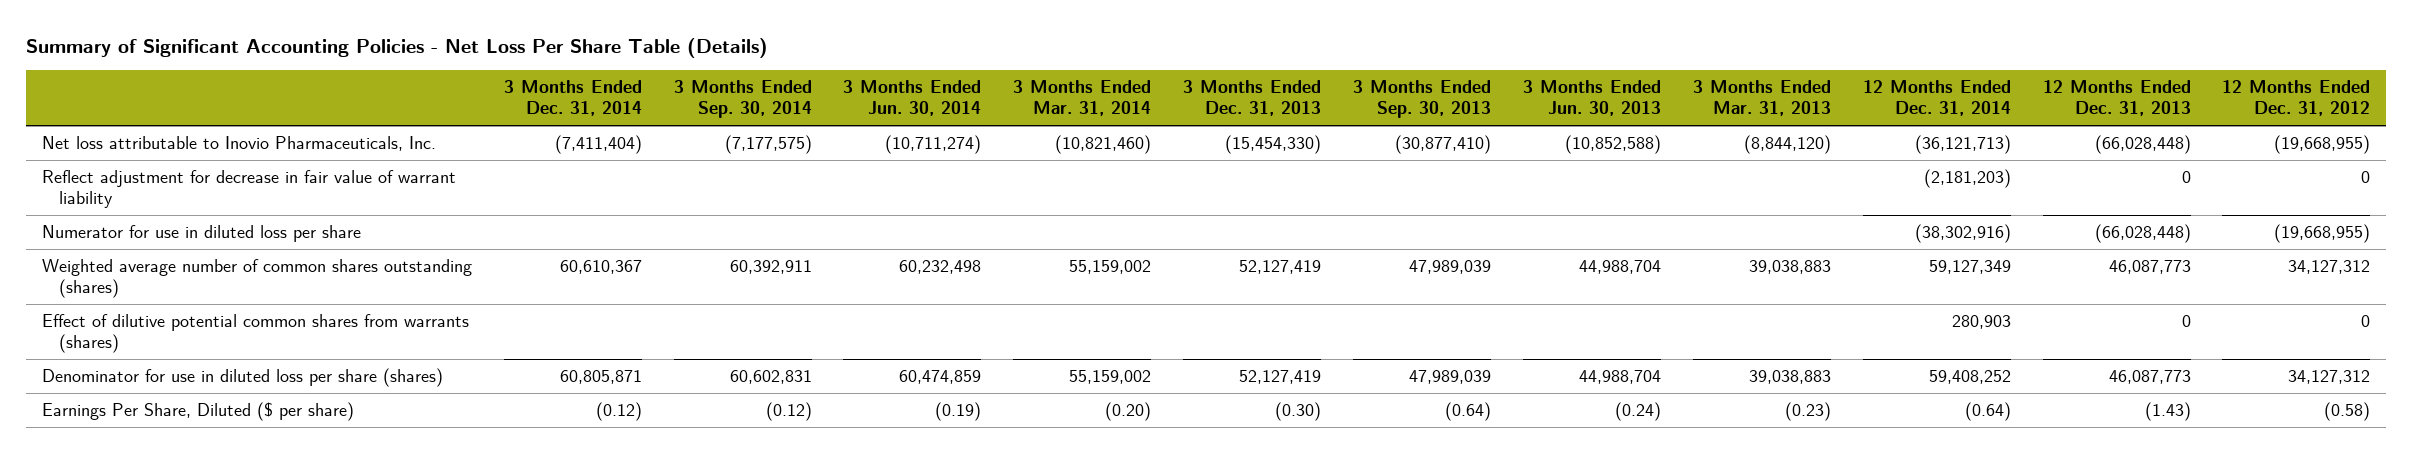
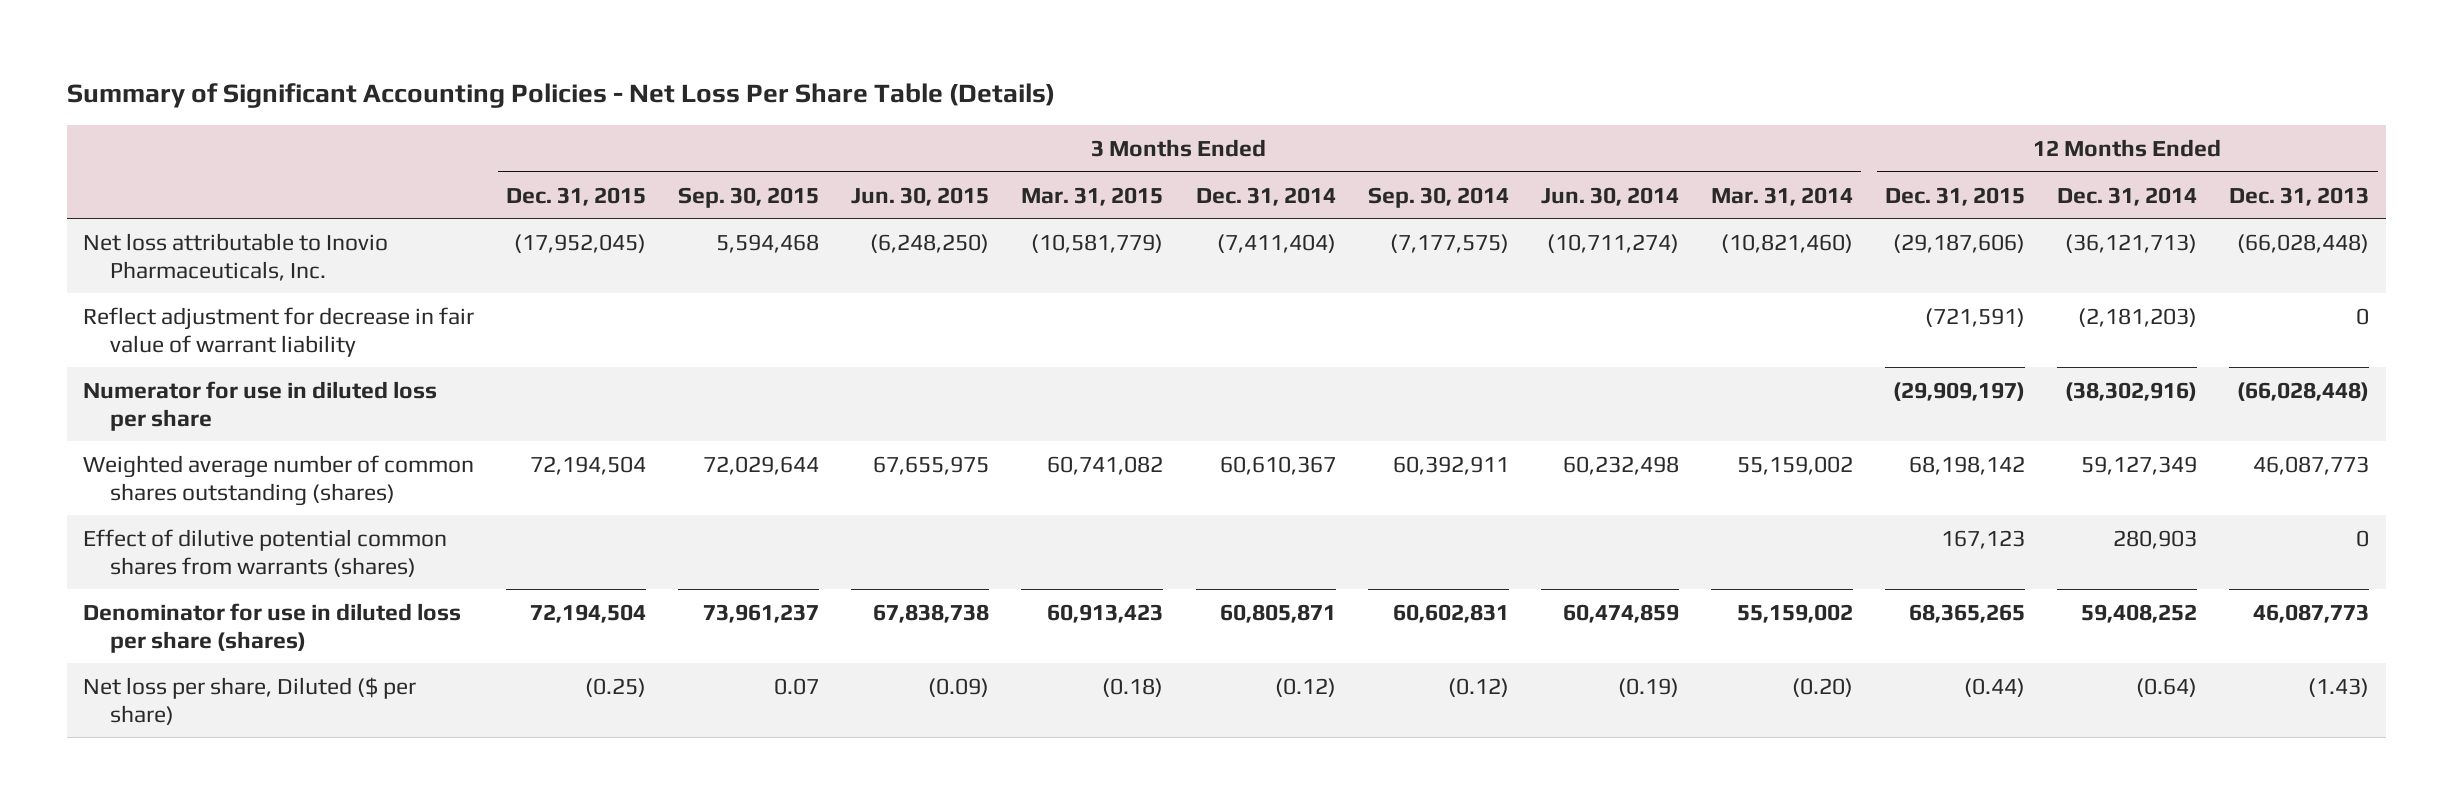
[1183,80,1322,117] 3 Months Ended Dec. 31, 2013 -> none
[1353,80,1492,119] 3 Months Ended Sep. 30, 2013 -> none
[1522,80,1661,117] 3 Months Ended Jun. 30, 2013 -> none
[1692,80,1831,117] 3 Months Ended Mar. 31, 2013 -> none
[2222,80,2371,117] 12 Months Ended Dec. 31, 2012 -> none
none -> [505,186,646,206] Dec. 31, 2015
none -> [678,186,820,208] Sep. 30, 2015
none -> [851,186,990,206] Jun. 30, 2015
none -> [1021,186,1164,206] Mar. 31, 2015
none -> [1885,186,2026,206] Dec. 31, 2015
[41,402,354,422] Earnings Per Share, Diluted ($ per share) -> [82,676,416,725] Net loss per share, Diluted ($ per share)

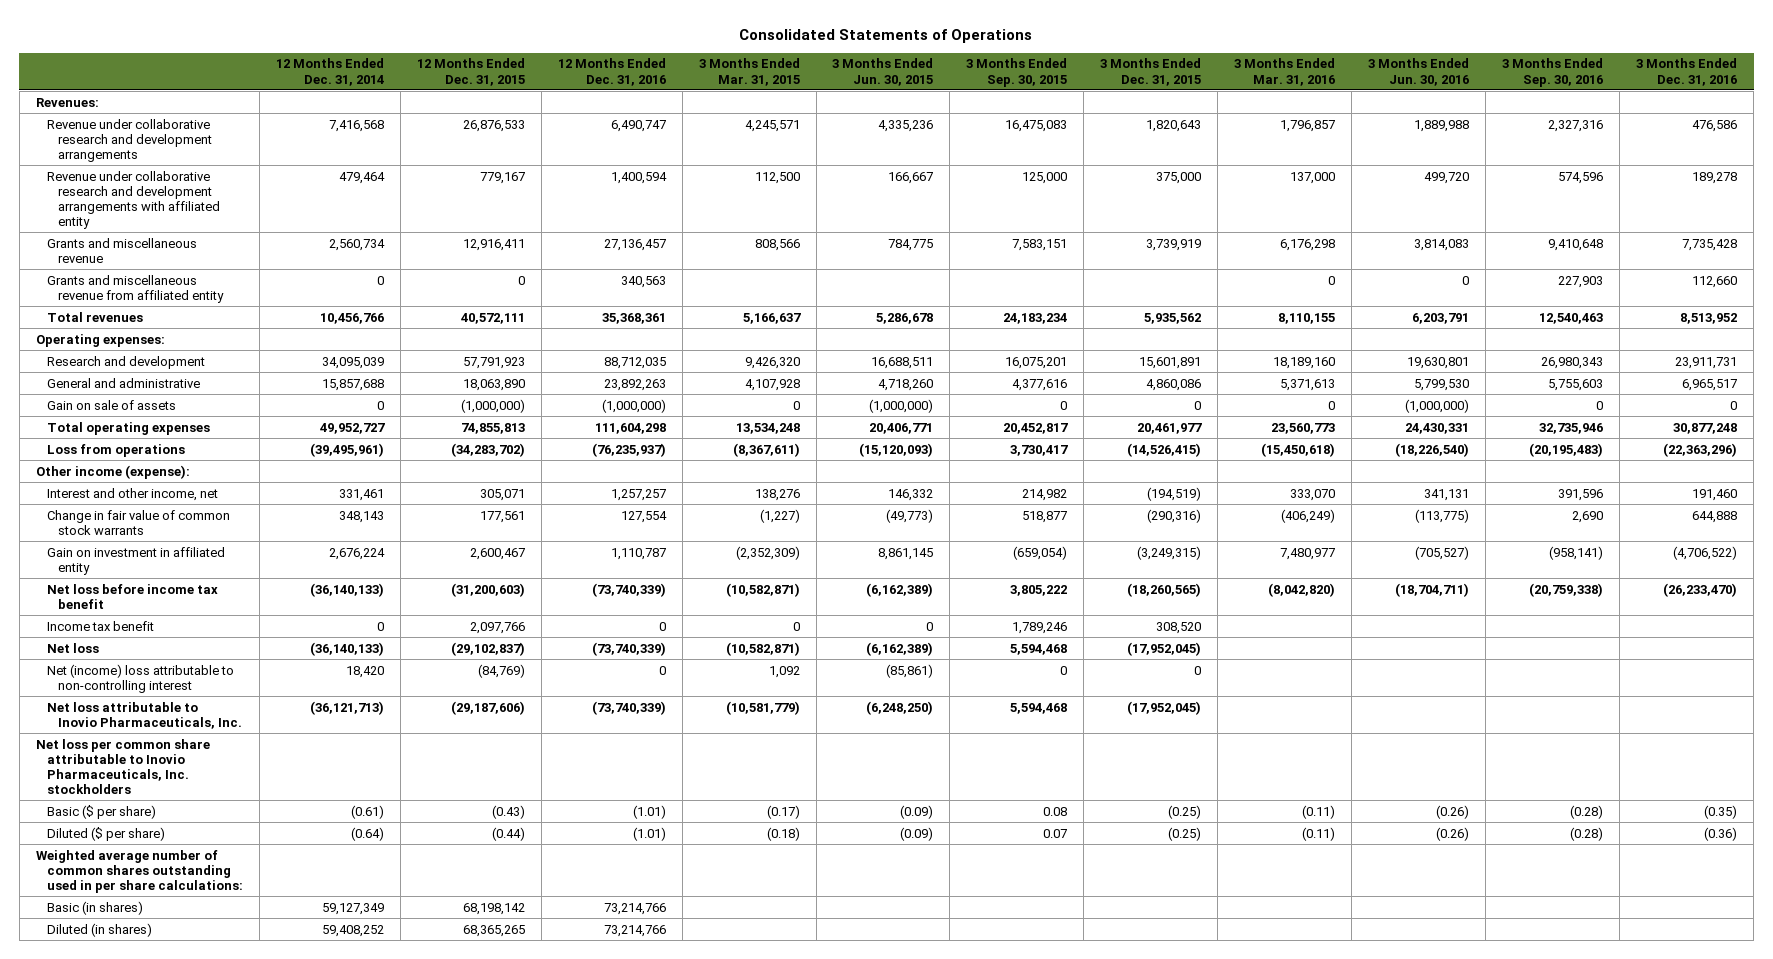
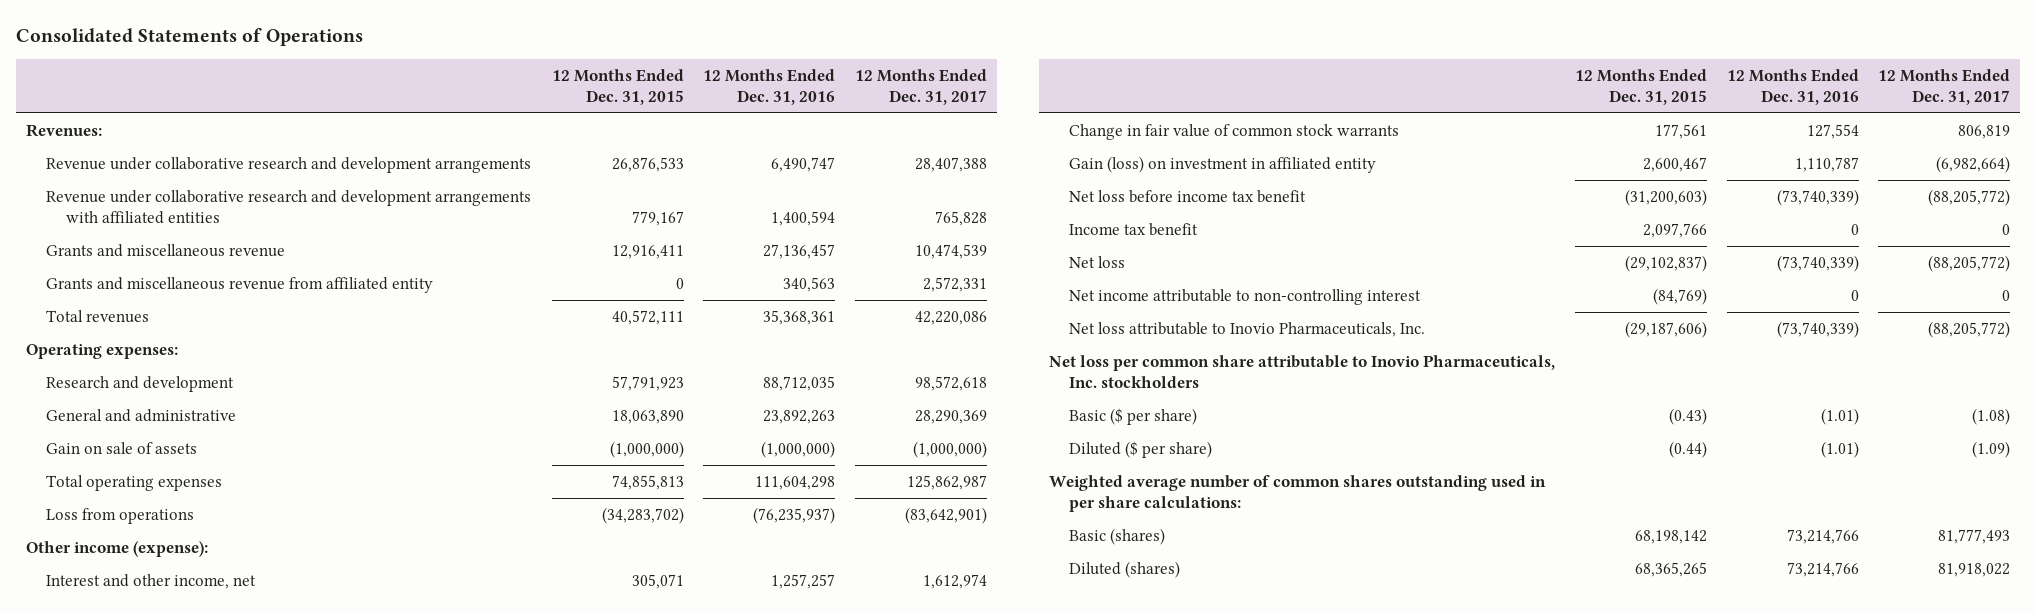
[275,58,384,86] 12 Months Ended Dec. 31, 2014 -> none
[698,58,800,86] 3 Months Ended Mar. 31, 2015 -> none
[832,58,934,86] 3 Months Ended Jun. 30, 2015 -> none
[966,58,1068,87] 3 Months Ended Sep. 30, 2015 -> none
[1100,58,1202,86] 3 Months Ended Dec. 31, 2015 -> none
[1234,58,1336,86] 3 Months Ended Mar. 31, 2016 -> none
[1368,58,1470,86] 3 Months Ended Jun. 30, 2016 -> none
[1502,58,1604,87] 3 Months Ended Sep. 30, 2016 -> none
[1636,58,1738,86] 3 Months Ended Dec. 31, 2016 -> none
none -> [855,68,988,105] 12 Months Ended Dec. 31, 2017
[46,170,220,230] Revenue under collaborative research and development arrangements with affiliated entity -> [46,189,532,224] Revenue under collaborative research and development arrangements with affiliated entities
[46,546,225,575] Gain on investment in affiliated entity -> [1069,155,1377,173] Gain (loss) on investment in affiliated entity
[46,663,234,693] Net (income) loss attributable to non-controlling interest -> [1069,288,1422,305] Net income attributable to non-controlling interest
[46,900,143,915] Basic (in shares) -> [1069,527,1166,545] Basic (shares)
[46,922,152,937] Diluted (in shares) -> [1069,560,1181,578] Diluted (shares)

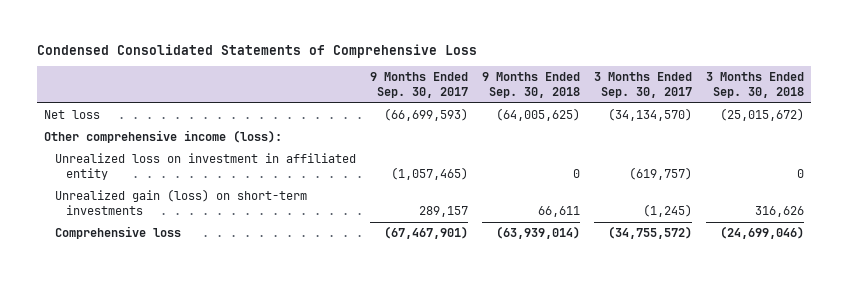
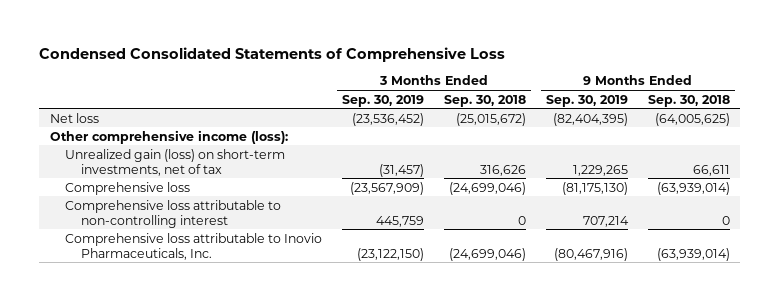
[369,72,468,98] 9 Months Ended Sep. 30, 2017 -> none
[593,72,692,98] 3 Months Ended Sep. 30, 2017 -> none
none -> [342,94,425,107] Sep. 30, 2019
none -> [546,94,629,107] Sep. 30, 2019
[54,153,356,180] Unrealized loss on investment in affiliated entity -> none
[54,189,307,215] Unrealized gain (loss) on short-term investments -> [65,148,286,176] Unrealized gain (loss) on short-term investments, net of tax
none -> [65,199,282,228] Comprehensive loss attributable to non-controlling interest
none -> [65,232,323,260] Comprehensive loss attributable to Inovio Pharmaceuticals, Inc.

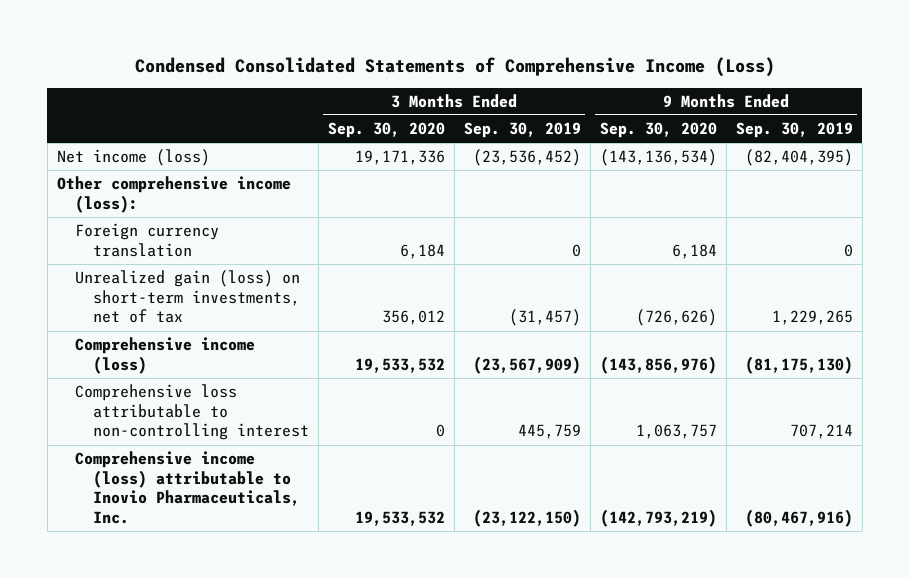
[39,47,506,63] Condensed Consolidated Statements of Comprehensive Loss -> [134,56,775,77] Condensed Consolidated Statements of Comprehensive Income (Loss)
[444,94,527,107] Sep. 30, 2018 -> none
[648,94,731,107] Sep. 30, 2018 -> none
none -> [327,121,445,138] Sep. 30, 2020
none -> [599,121,717,138] Sep. 30, 2020
[49,112,99,123] Net loss -> [56,149,210,167] Net income (loss)
none -> [74,223,219,257] Foreign currency translation
[65,181,191,195] Comprehensive loss -> [74,337,255,374] Comprehensive income (loss)
[65,232,323,260] Comprehensive loss attributable to Inovio Pharmaceuticals, Inc. -> [74,451,300,525] Comprehensive income (loss) attributable to Inovio Pharmaceuticals, Inc.

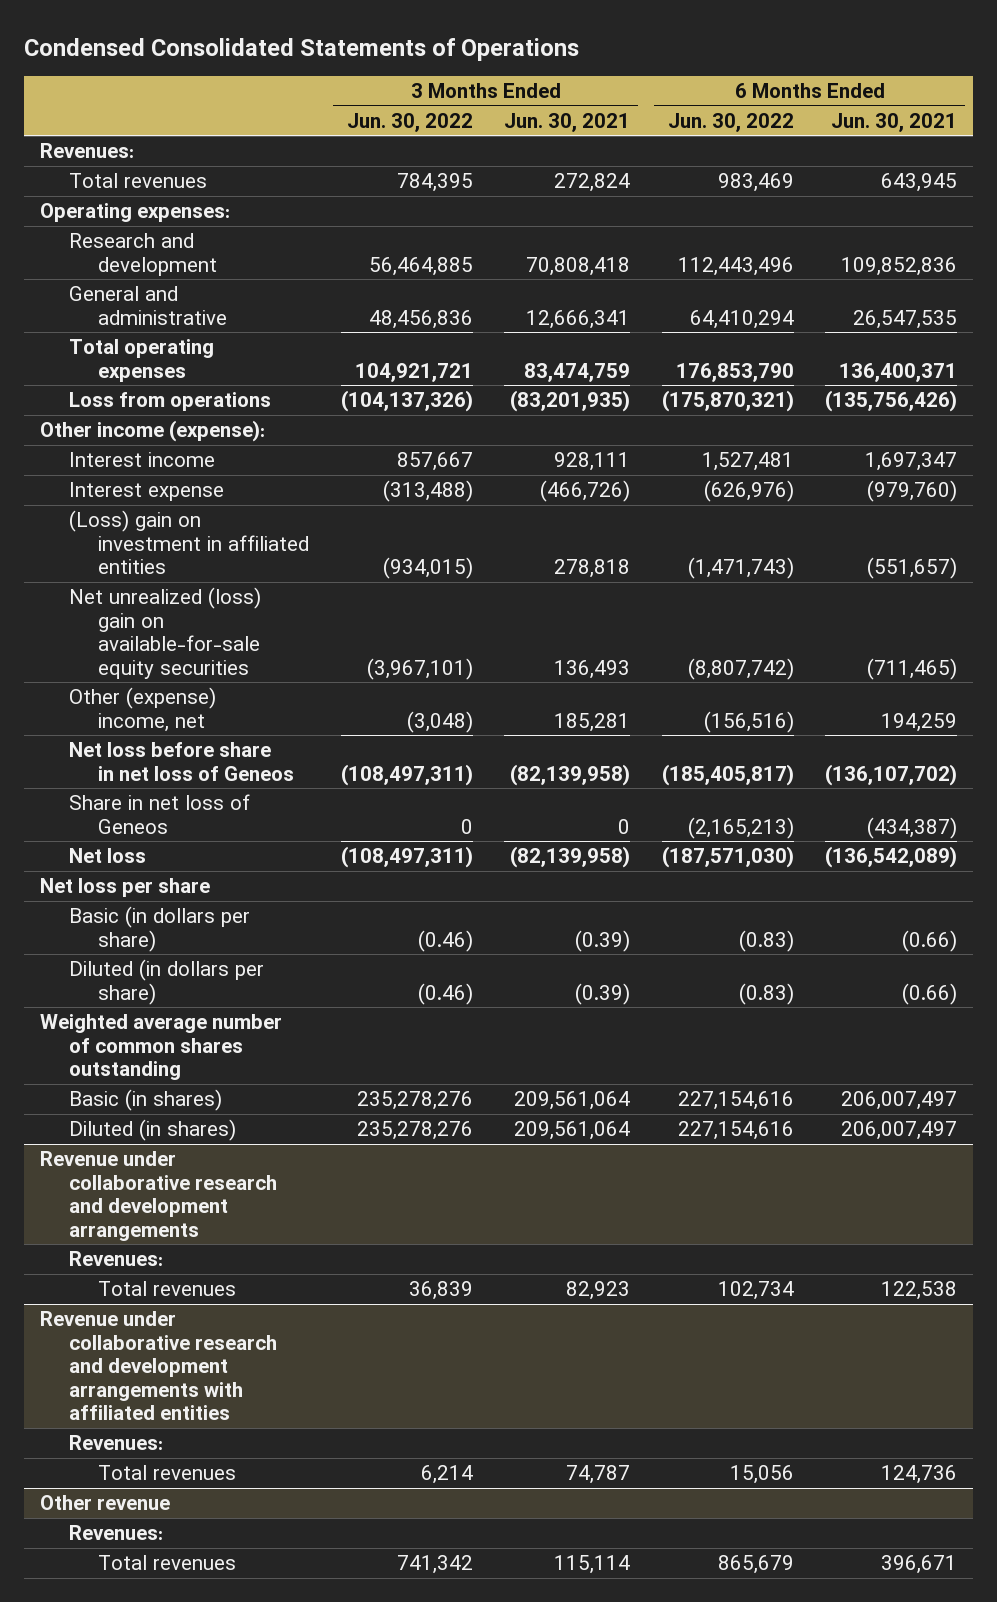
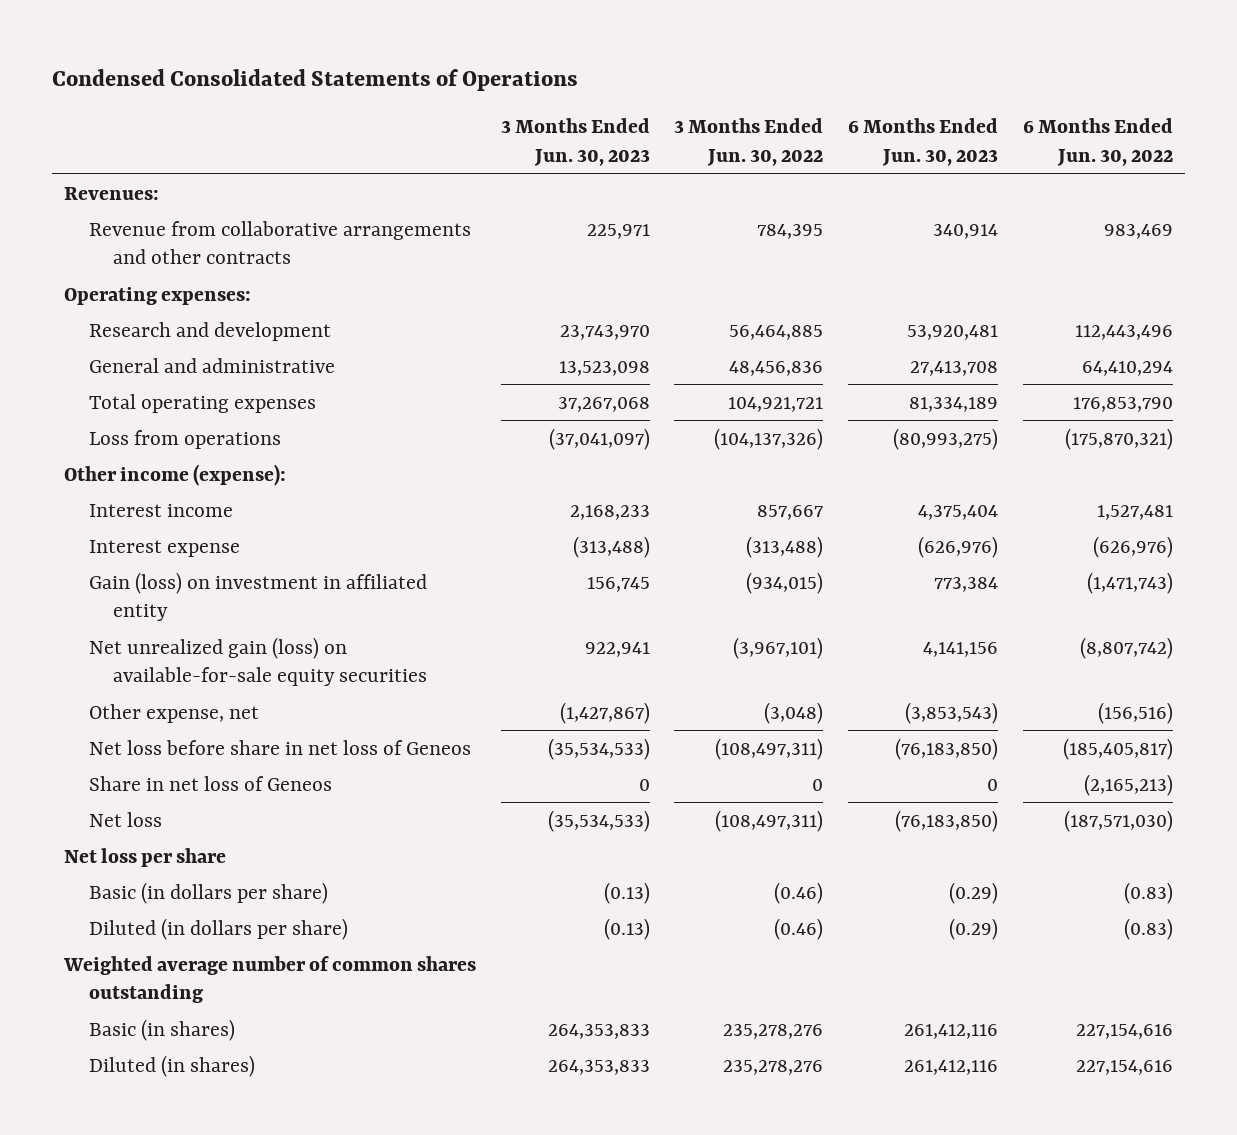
[504,112,631,132] Jun. 30, 2021 -> none
[831,112,958,132] Jun. 30, 2021 -> none
none -> [500,118,650,167] 3 Months Ended Jun. 30, 2023
none -> [848,118,999,167] 6 Months Ended Jun. 30, 2023
[69,173,208,189] Total revenues -> [88,220,471,265] Revenue from collaborative arrangements and other contracts
[69,510,310,575] (Loss) gain on investment in affiliated entities -> [88,571,427,622] Gain (loss) on investment in affiliated entity
[69,587,262,679] Net unrealized (loss) gain on available-for-sale equity securities -> [88,636,428,687] Net unrealized gain (loss) on available-for-sale equity securities
[69,687,217,732] Other (expense) income, net -> [88,703,259,723] Other expense, net
[39,1151,278,1241] Revenue under collaborative research and development arrangements -> none
[69,1251,164,1267] Revenues: -> none
[98,1281,237,1297] Total revenues -> none
[39,1311,278,1421] Revenue under collaborative research and development arrangements with affiliated entities -> none
[69,1435,164,1451] Revenues: -> none
[98,1465,237,1481] Total revenues -> none
[39,1495,170,1511] Other revenue -> none
[69,1525,164,1541] Revenues: -> none
[98,1555,237,1571] Total revenues -> none

